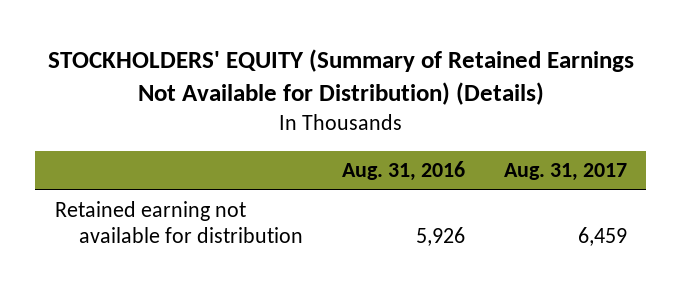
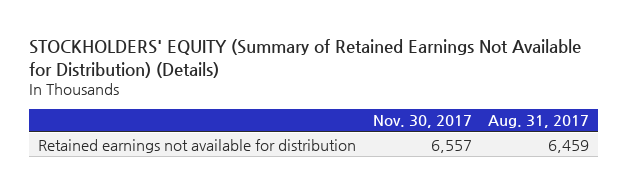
[341,161,465,182] Aug. 31, 2016 -> none
none -> [372,115,472,129] Nov. 30, 2017
[54,201,303,243] Retained earning not available for distribution -> [37,138,356,153] Retained earnings not available for distribution

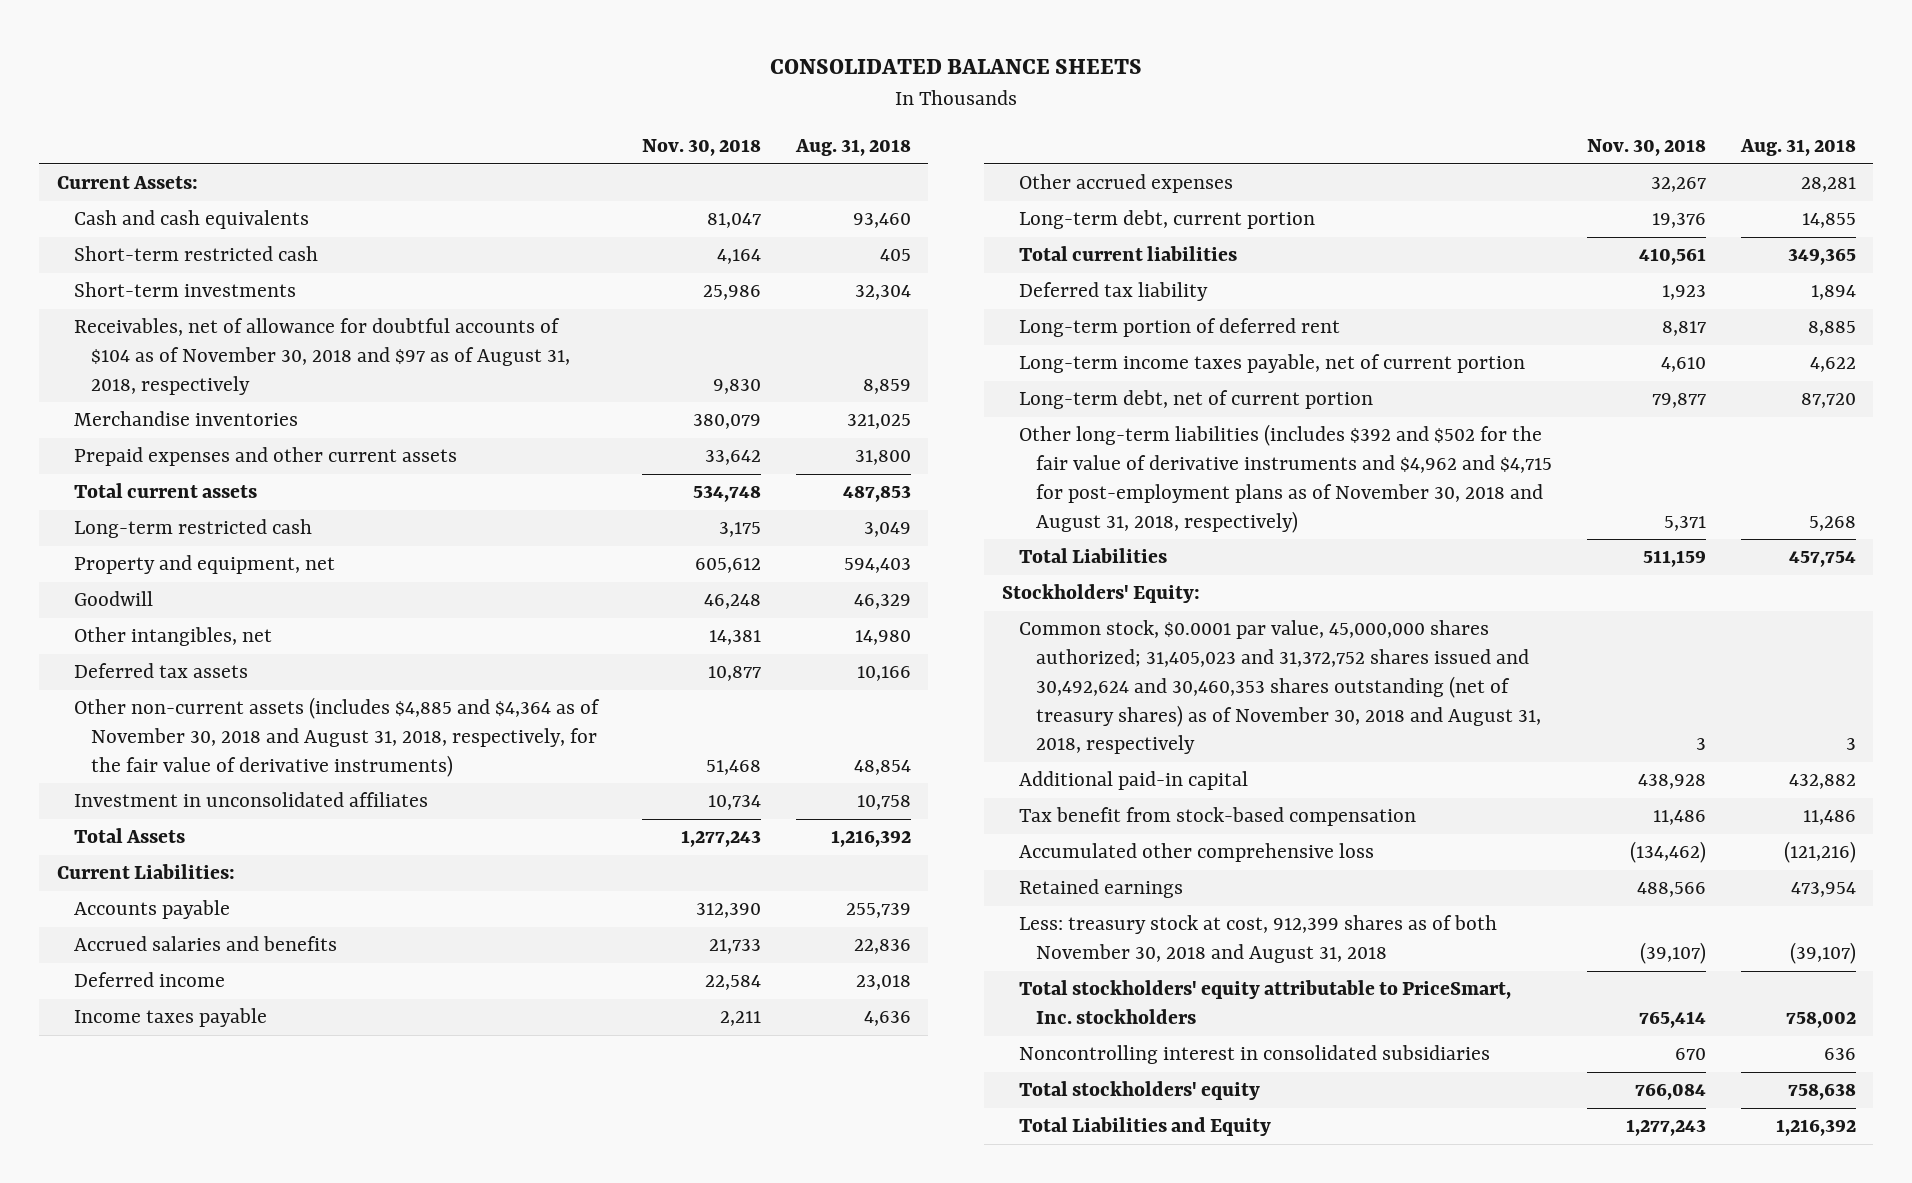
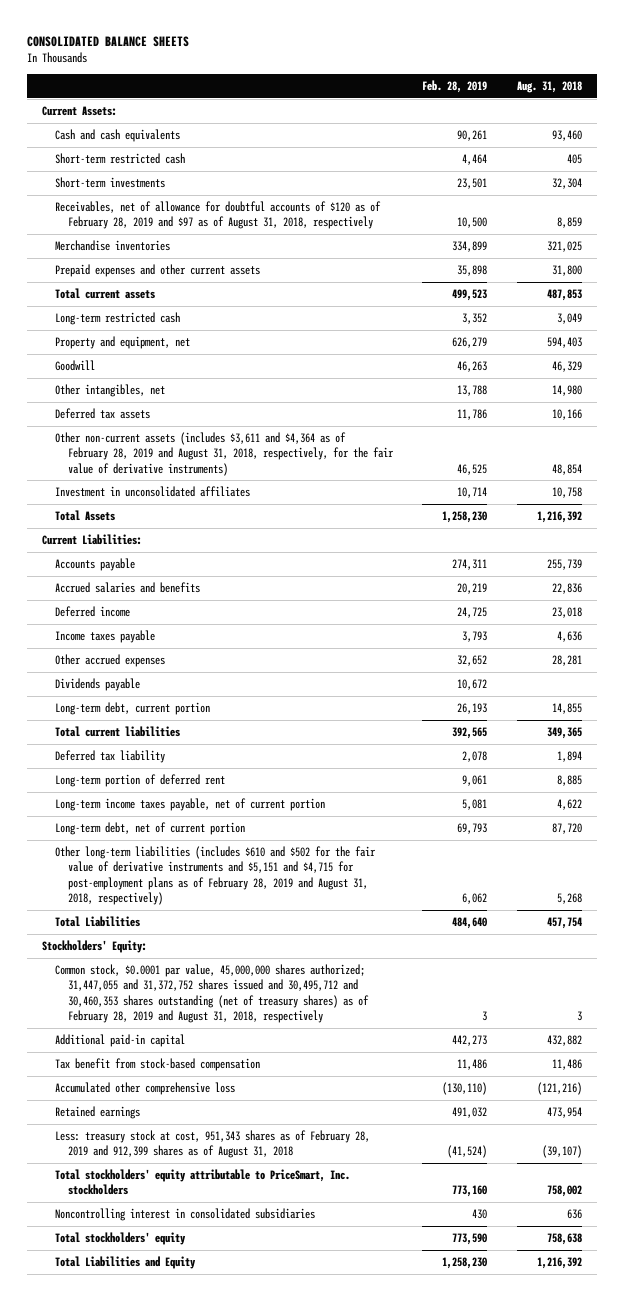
[641,138,761,156] Nov. 30, 2018 -> none
none -> [422,79,488,93] Feb. 28, 2019
[73,318,570,395] Receivables, net of allowance for doubtful accounts of $104 as of November 30, 2018 and $97 as of August 31, 2018, respectively -> [54,201,381,230] Receivables, net of allowance for doubtful accounts of $120 as of February 28, 2019 and $97 as of August 31, 2018, respectively
[73,697,600,777] Other non-current assets (includes $4,885 and $4,364 as of November 30, 2018 and August 31, 2018, respectively, for the fair value of derivative instruments) -> [54,432,394,476] Other non-current assets (includes $3,611 and $4,364 as of February 28, 2019 and August 31, 2018, respectively, for the fair value of derivative instruments)
none -> [54,678,140,692] Dividends payable
[1018,424,1552,533] Other long-term liabilities (includes $392 and $502 for the fair value of derivative instruments and $4,962 and $4,715 for post-employment plans as of November 30, 2018 and August 31, 2018, respectively) -> [54,846,376,906] Other long-term liabilities (includes $610 and $502 for the fair value of derivative instruments and $5,151 and $4,715 for post-employment plans as of February 28, 2019 and August 31, 2018, respectively)
[1018,620,1541,755] Common stock, $0.0001 par value, 45,000,000 shares authorized; 31,405,023 and 31,372,752 shares issued and 30,492,624 and 30,460,353 shares outstanding (net of treasury shares) as of November 30, 2018 and August 31, 2018, respectively -> [54,964,369,1024] Common stock, $0.0001 par value, 45,000,000 shares authorized; 31,447,055 and 31,372,752 shares issued and 30,495,712 and 30,460,353 shares outstanding (net of treasury shares) as of February 28, 2019 and August 31, 2018, respectively
[1018,915,1497,964] Less: treasury stock at cost, 912,399 shares as of both November 30, 2018 and August 31, 2018 -> [54,1130,370,1159] Less: treasury stock at cost, 951,343 shares as of February 28, 2019 and 912,399 shares as of August 31, 2018

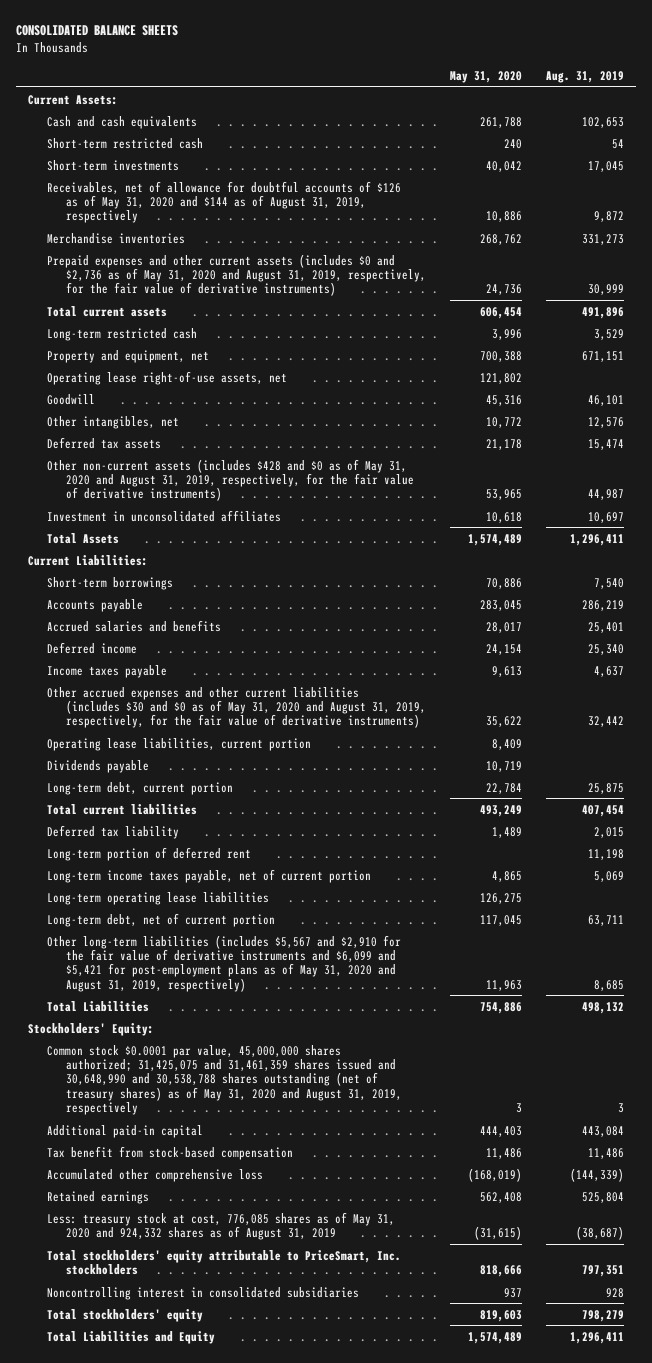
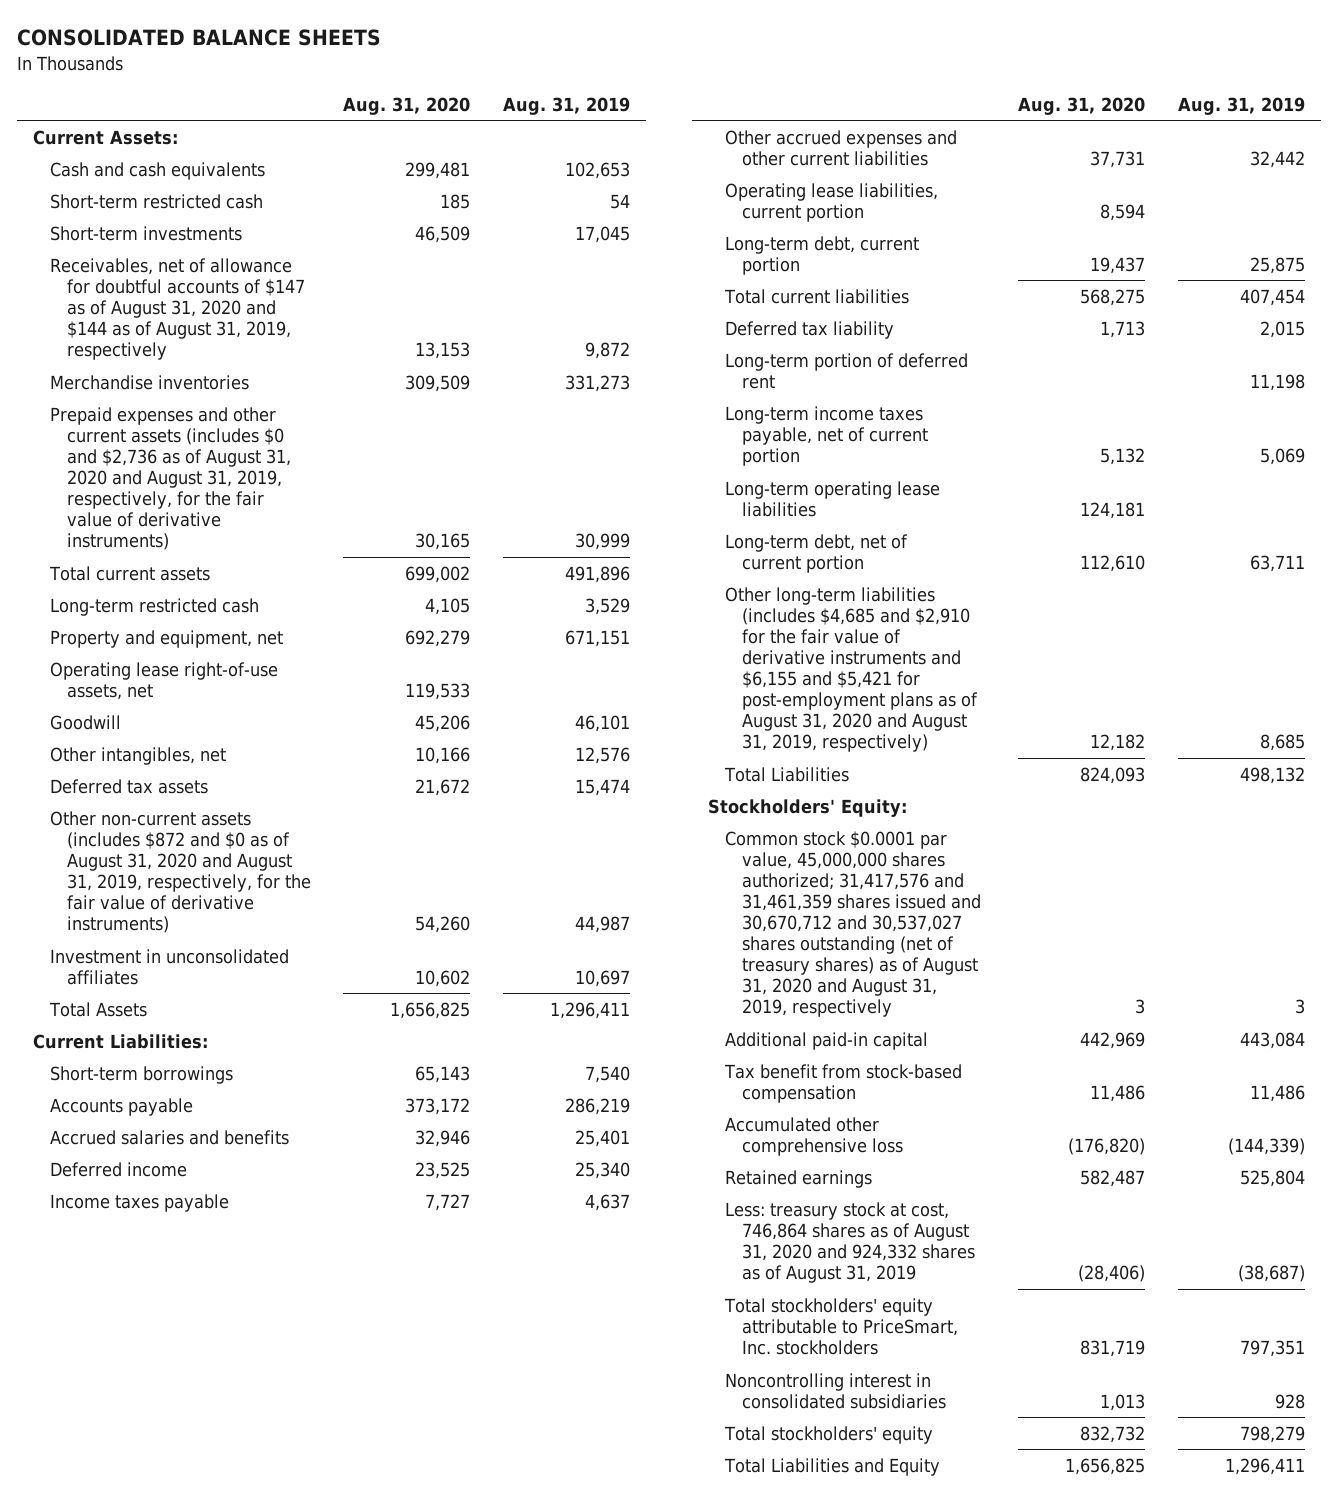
[449,71,522,84] May 31, 2020 -> none
none -> [343,96,471,115] Aug. 31, 2020
[47,180,402,224] Receivables, net of allowance for doubtful accounts of $126 as of May 31, 2020 and $144 as of August 31, 2019, respectively -> [49,257,305,361] Receivables, net of allowance for doubtful accounts of $147 as of August 31, 2020 and $144 as of August 31, 2019, respectively
[47,253,426,297] Prepaid expenses and other current assets (includes $0 and $2,736 as of May 31, 2020 and August 31, 2019, respectively, for the fair value of derivative instruments) -> [49,406,291,551] Prepaid expenses and other current assets (includes $0 and $2,736 as of August 31, 2020 and August 31, 2019, respectively, for the fair value of derivative instruments)
[47,458,414,502] Other non-current assets (includes $428 and $0 as of May 31, 2020 and August 31, 2019, respectively, for the fair value of derivative instruments) -> [49,810,311,934] Other non-current assets (includes $872 and $0 as of August 31, 2020 and August 31, 2019, respectively, for the fair value of derivative instruments)
[47,686,426,729] Other accrued expenses and other current liabilities (includes $30 and $0 as of May 31, 2020 and August 31, 2019, respectively, for the fair value of derivative instruments) -> [724,129,957,166] Other accrued expenses and other current liabilities
[47,759,150,773] Dividends payable -> none
[47,934,402,992] Other long-term liabilities (includes $5,567 and $2,910 for the fair value of derivative instruments and $6,099 and $5,421 for post-employment plans as of May 31, 2020 and August 31, 2019, respectively) -> [724,586,978,753] Other long-term liabilities (includes $4,685 and $2,910 for the fair value of derivative instruments and $6,155 and $5,421 for post-employment plans as of August 31, 2020 and August 31, 2019, respectively)
[47,1044,402,1115] Common stock $0.0001 par value, 45,000,000 shares authorized; 31,425,075 and 31,461,359 shares issued and 30,648,990 and 30,538,788 shares outstanding (net of treasury shares) as of May 31, 2020 and August 31, 2019, respectively -> [724,830,981,1018] Common stock $0.0001 par value, 45,000,000 shares authorized; 31,417,576 and 31,461,359 shares issued and 30,670,712 and 30,537,027 shares outstanding (net of treasury shares) as of August 31, 2020 and August 31, 2019, respectively
[47,1211,396,1240] Less: treasury stock at cost, 776,085 shares as of May 31, 2020 and 924,332 shares as of August 31, 2019 -> [724,1201,975,1284] Less: treasury stock at cost, 746,864 shares as of August 31, 2020 and 924,332 shares as of August 31, 2019

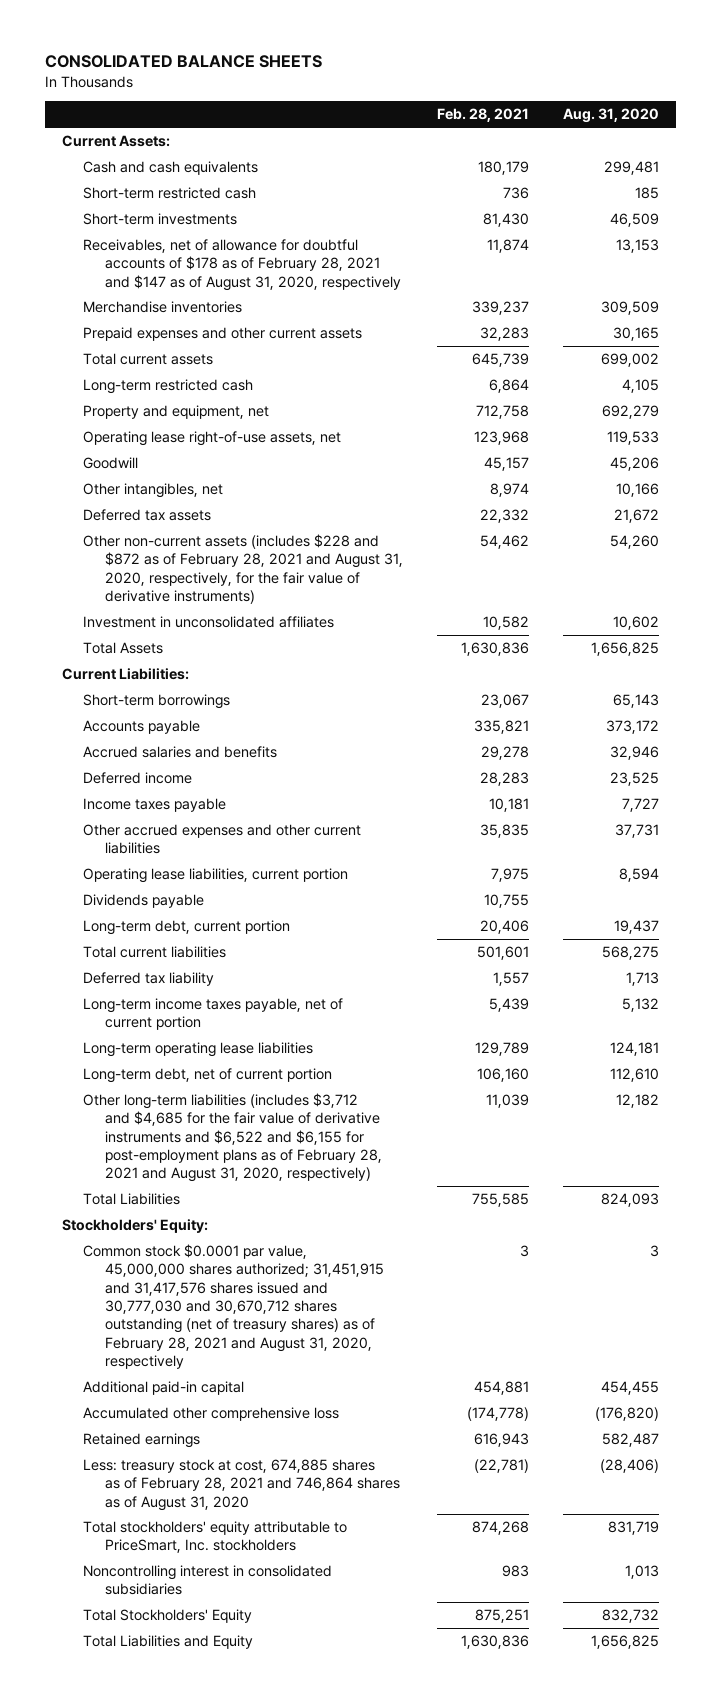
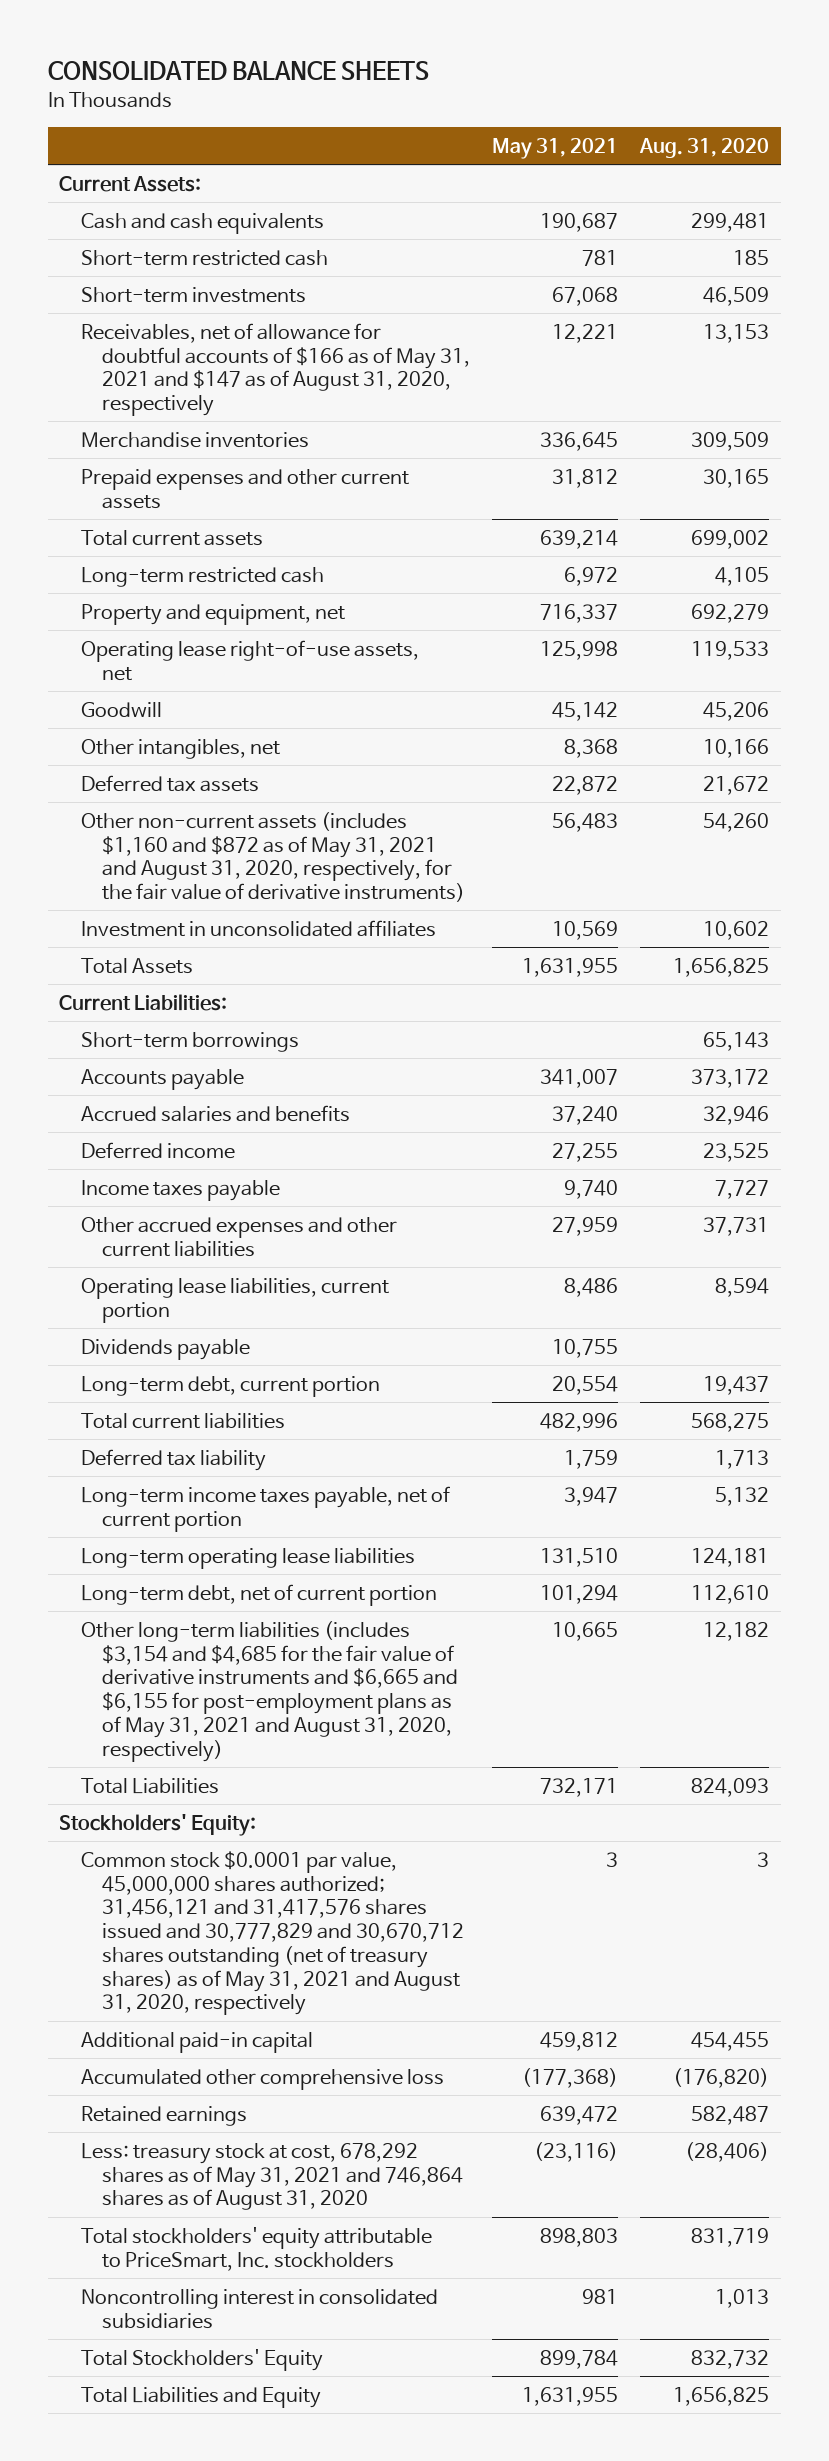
[437,108,530,123] Feb. 28, 2021 -> none
none -> [492,137,619,159] May 31, 2021
[83,239,401,291] Receivables, net of allowance for doubtful accounts of $178 as of February 28, 2021 and $147 as of August 31, 2020, respectively -> [80,322,470,417] Receivables, net of allowance for doubtful accounts of $166 as of May 31, 2021 and $147 as of August 31, 2020, respectively
[83,534,403,604] Other non-current assets (includes $228 and $872 as of February 28, 2021 and August 31, 2020, respectively, for the fair value of derivative instruments) -> [80,811,465,903] Other non-current assets (includes $1,160 and $872 as of May 31, 2021 and August 31, 2020, respectively, for the fair value of derivative instruments)
[83,1093,382,1183] Other long-term liabilities (includes $3,712 and $4,685 for the fair value of derivative instruments and $6,522 and $6,155 for post-employment plans as of February 28, 2021 and August 31, 2020, respectively) -> [80,1620,458,1762] Other long-term liabilities (includes $3,154 and $4,685 for the fair value of derivative instruments and $6,665 and $6,155 for post-employment plans as of May 31, 2021 and August 31, 2020, respectively)
[83,1244,384,1369] Common stock $0.0001 par value, 45,000,000 shares authorized; 31,451,915 and 31,417,576 shares issued and 30,777,030 and 30,670,712 shares outstanding (net of treasury shares) as of February 28, 2021 and August 31, 2020, respectively -> [80,1850,464,2016] Common stock $0.0001 par value, 45,000,000 shares authorized; 31,456,121 and 31,417,576 shares issued and 30,777,829 and 30,670,712 shares outstanding (net of treasury shares) as of May 31, 2021 and August 31, 2020, respectively
[83,1459,400,1511] Less: treasury stock at cost, 674,885 shares as of February 28, 2021 and 746,864 shares as of August 31, 2020 -> [80,2142,463,2211] Less: treasury stock at cost, 678,292 shares as of May 31, 2021 and 746,864 shares as of August 31, 2020

